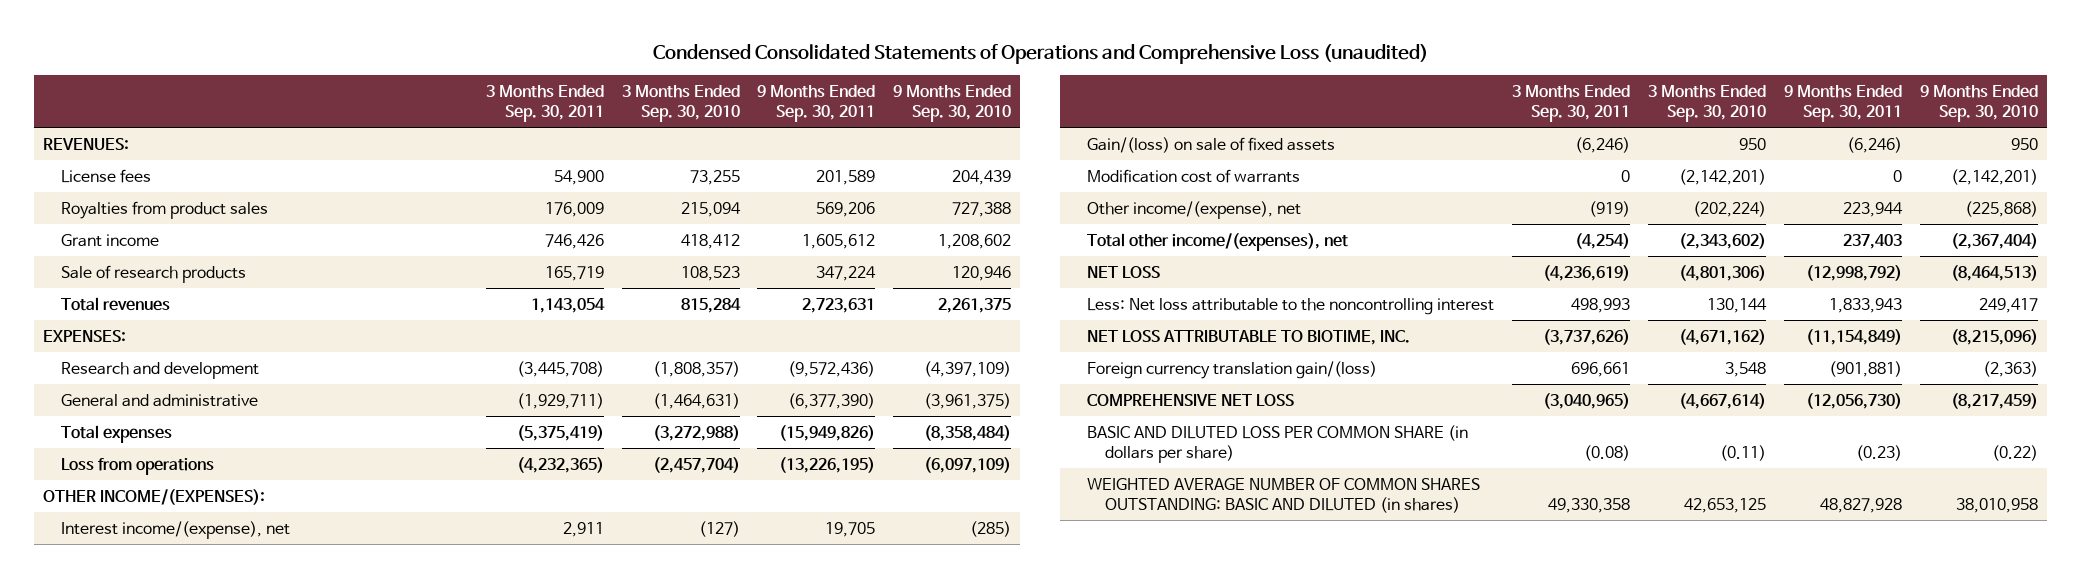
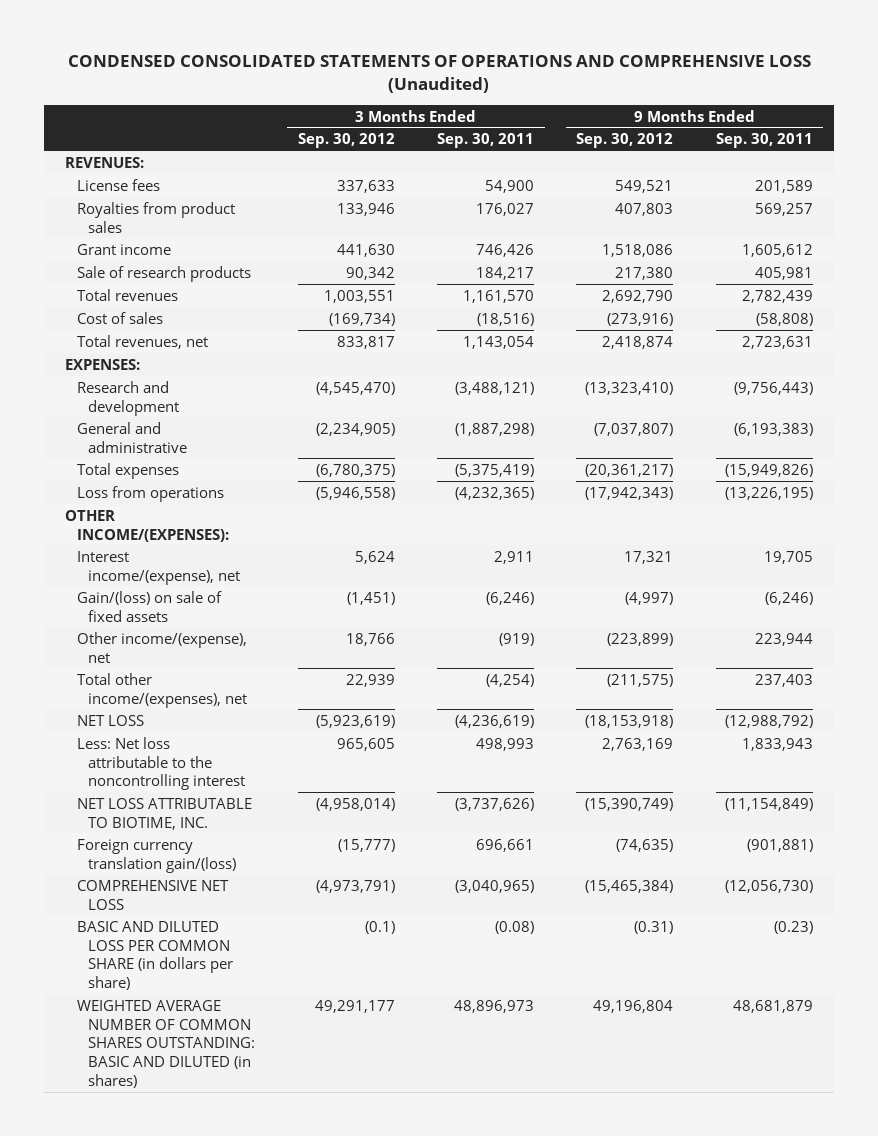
[653,43,1429,64] Condensed Consolidated Statements of Operations and Comprehensive Loss (unaudited) -> [67,55,811,94] CONDENSED CONSOLIDATED STATEMENTS OF OPERATIONS AND COMPREHENSIVE LOSS (Unaudited)
[621,84,740,122] 3 Months Ended Sep. 30, 2010 -> none
[893,84,1012,122] 9 Months Ended Sep. 30, 2010 -> none
none -> [297,133,395,149] Sep. 30, 2012
none -> [576,133,674,149] Sep. 30, 2012
[544,201,604,217] 176,009 -> [476,202,535,216] 176,027
[816,201,876,217] 569,206 -> [754,202,813,216] 569,257
[544,265,604,281] 165,719 -> [476,266,535,280] 184,217
[816,265,877,281] 347,224 -> [754,266,813,280] 405,981
[530,297,605,313] 1,143,054 -> [463,289,535,303] 1,161,570
[802,297,876,313] 2,723,631 -> [741,289,813,303] 2,782,439
none -> [76,311,163,324] Cost of sales
none -> [76,334,208,349] Total revenues, net
[516,360,604,377] (3,445,708) -> [455,381,535,395] (3,488,121)
[788,360,876,377] (9,572,436) -> [733,381,813,395] (9,756,443)
[516,392,604,409] (1,929,711) -> [455,422,535,436] (1,887,298)
[788,392,876,409] (6,377,390) -> [733,422,813,436] (6,193,383)
[1087,168,1301,183] Modification cost of warrants -> none
[1805,264,1902,281] (12,998,792) -> [724,714,813,728] (12,988,792)
[1547,497,1630,513] 49,330,358 -> [454,999,535,1013] 48,896,973
[1819,497,1902,513] 48,827,928 -> [732,999,813,1013] 48,681,879

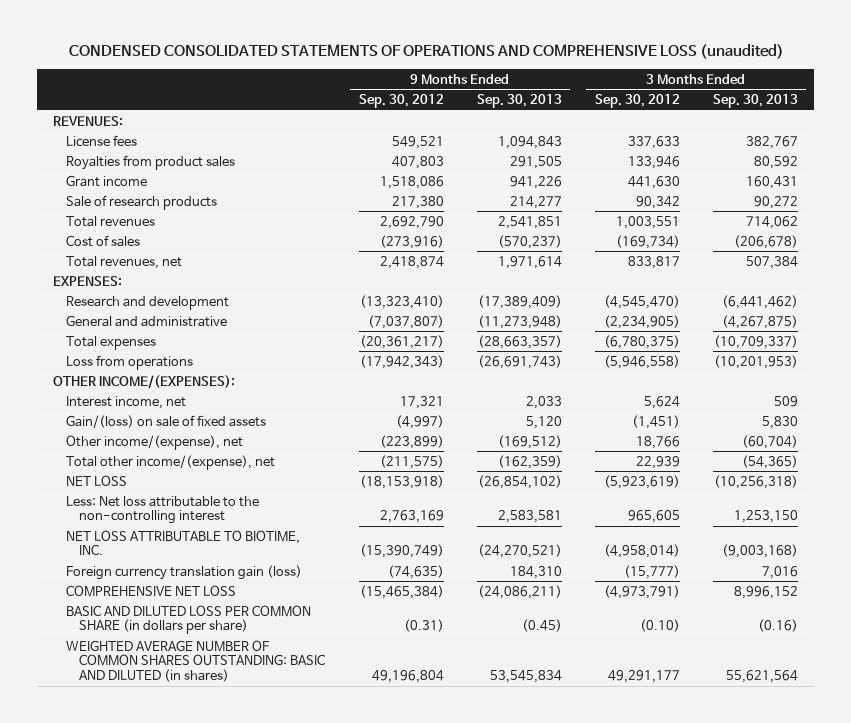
[67,55,811,94] CONDENSED CONSOLIDATED STATEMENTS OF OPERATIONS AND COMPREHENSIVE LOSS (Unaudited) -> [68,44,784,60] CONDENSED CONSOLIDATED STATEMENTS OF OPERATIONS AND COMPREHENSIVE LOSS (unaudited)
[437,133,535,149] Sep. 30, 2011 -> none
[715,133,813,149] Sep. 30, 2011 -> none
none -> [476,93,562,108] Sep. 30, 2013
none -> [712,93,798,108] Sep. 30, 2013
[76,550,241,585] Interest income/(expense), net -> [66,395,187,409] Interest income, net
[76,672,248,708] Total other income/(expenses), net -> [66,454,276,470] Total other income/(expense), net
[76,736,246,791] Less: Net loss attributable to the noncontrolling interest -> [66,495,260,525] Less: Net loss attributable to the non-controlling interest
[76,838,237,873] Foreign currency translation gain/(loss) -> [66,564,303,580] Foreign currency translation gain (loss)
[364,920,395,934] (0.1) -> [639,619,680,633] (0.10)

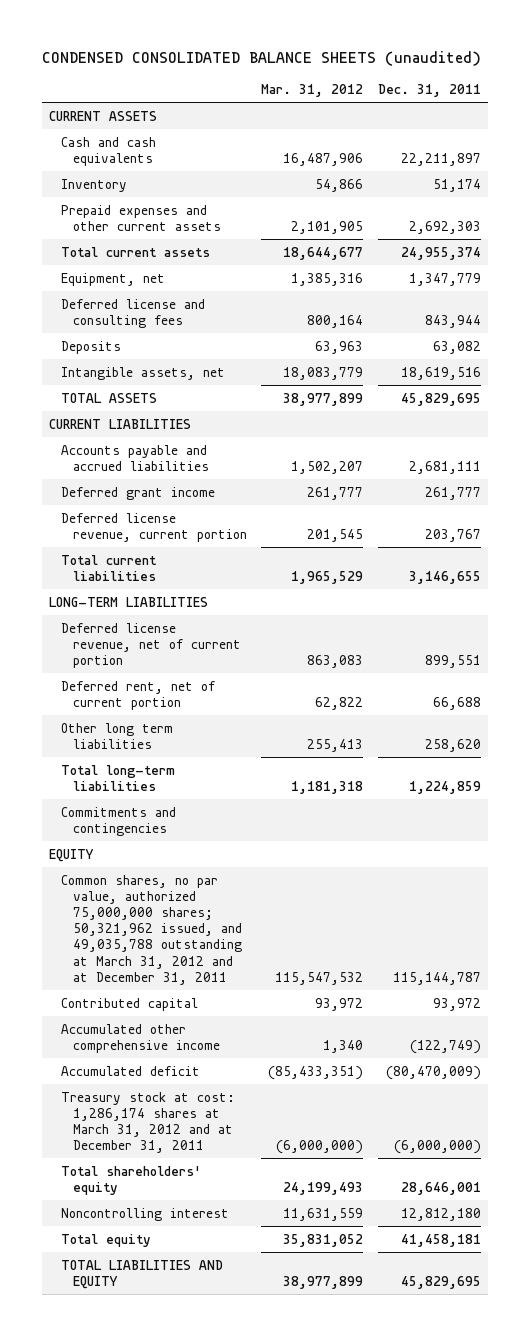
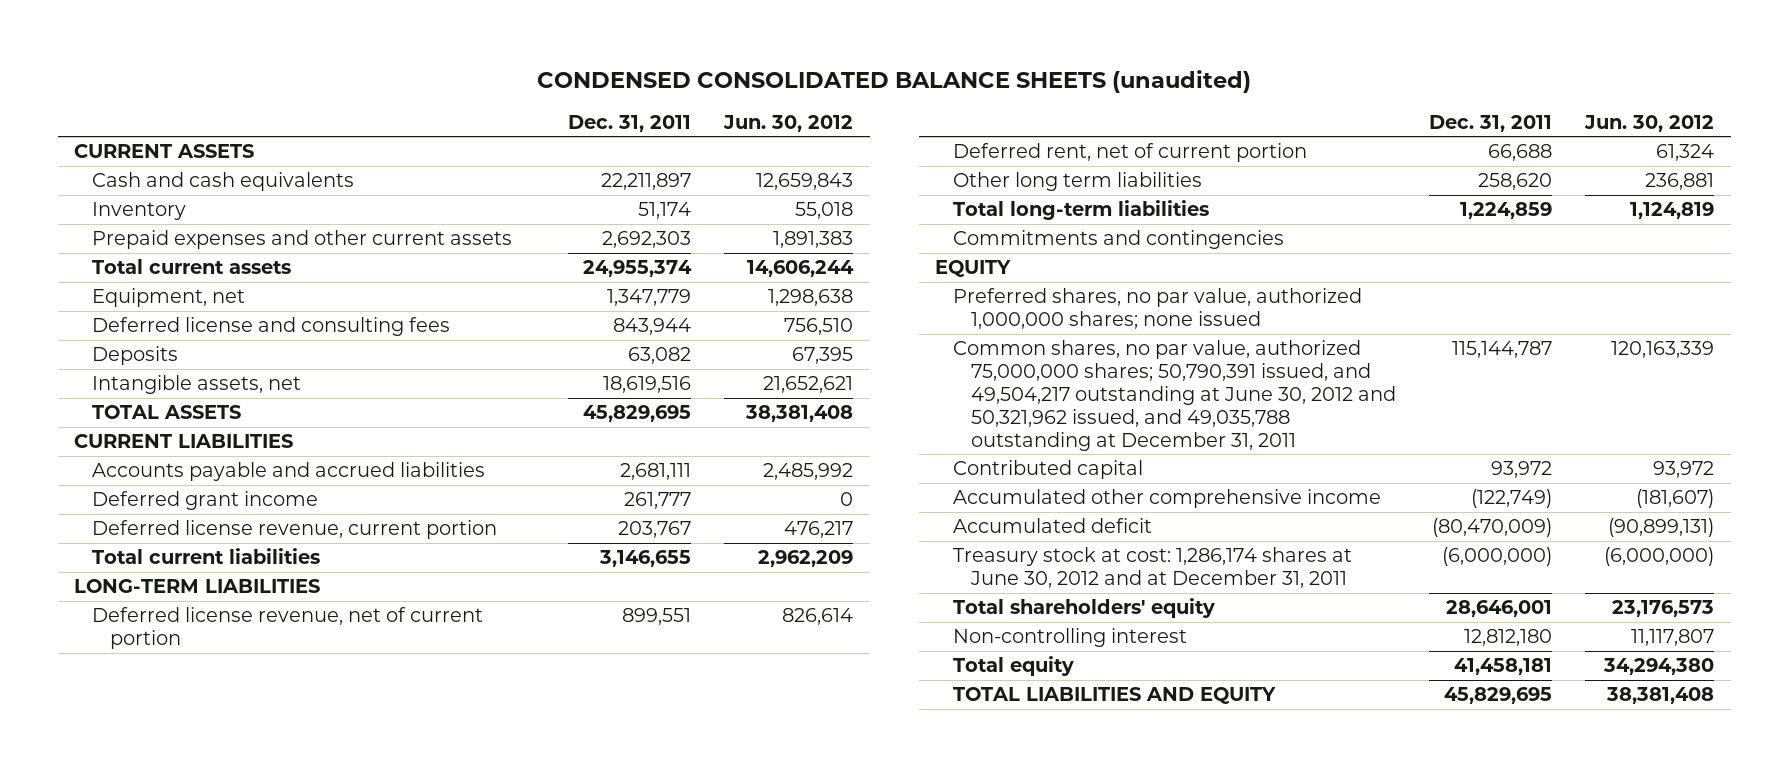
[261,83,364,97] Mar. 31, 2012 -> none
none -> [723,114,854,132] Jun. 30, 2012
none -> [952,288,1362,330] Preferred shares, no par value, authorized 1,000,000 shares; none issued
[61,874,243,985] Common shares, no par value, authorized 75,000,000 shares; 50,321,962 issued, and 49,035,788 outstanding at March 31, 2012 and at December 31, 2011 -> [952,340,1396,451] Common shares, no par value, authorized 75,000,000 shares; 50,790,391 issued, and 49,504,217 outstanding at June 30, 2012 and 50,321,962 issued, and 49,035,788 outstanding at December 31, 2011
[61,1091,236,1154] Treasury stock at cost: 1,286,174 shares at March 31, 2012 and at December 31, 2011 -> [952,547,1352,589] Treasury stock at cost: 1,286,174 shares at June 30, 2012 and at December 31, 2011
[61,1207,230,1221] Noncontrolling interest -> [952,628,1187,648] Non-controlling interest

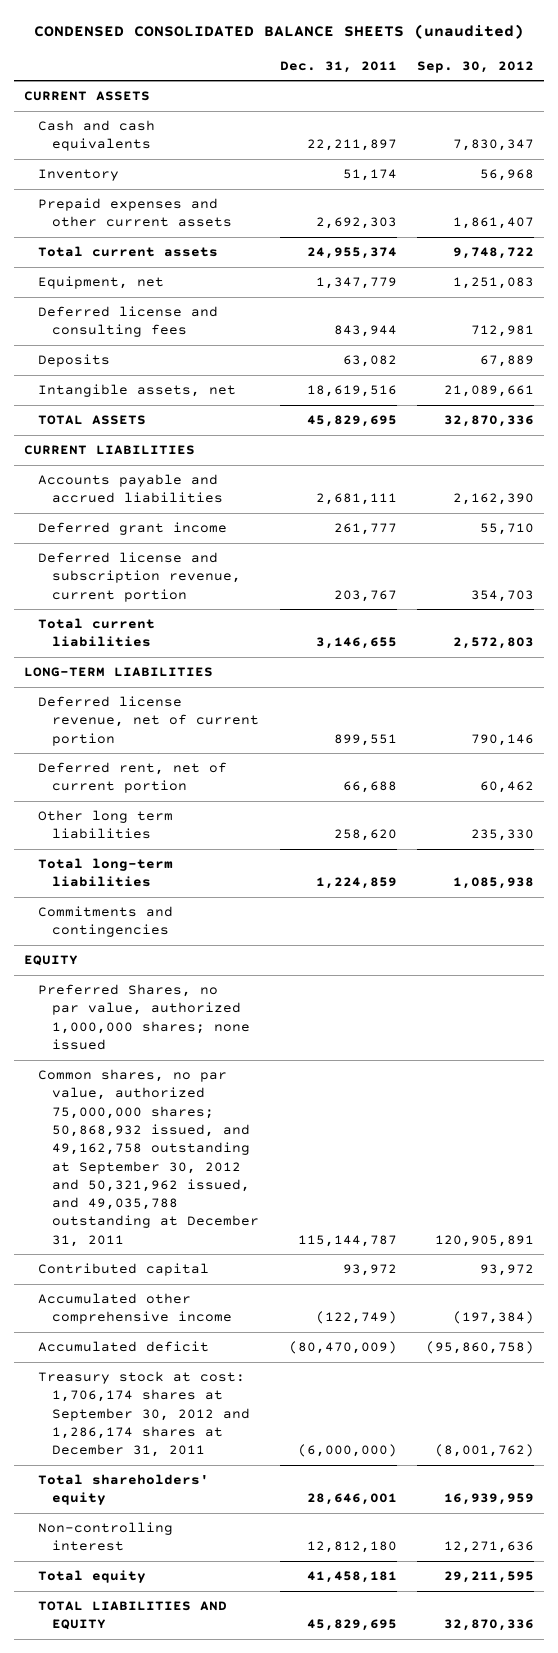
[723,114,854,132] Jun. 30, 2012 -> none
none -> [417,60,535,73] Sep. 30, 2012
[92,520,498,540] Deferred license revenue, current portion -> [38,552,242,602] Deferred license and subscription revenue, current portion
[952,288,1362,330] Preferred shares, no par value, authorized 1,000,000 shares; none issued -> [38,984,251,1050] Preferred Shares, no par value, authorized 1,000,000 shares; none issued
[952,340,1396,451] Common shares, no par value, authorized 75,000,000 shares; 50,790,391 issued, and 49,504,217 outstanding at June 30, 2012 and 50,321,962 issued, and 49,035,788 outstanding at December 31, 2011 -> [38,1069,260,1247] Common shares, no par value, authorized 75,000,000 shares; 50,868,932 issued, and 49,162,758 outstanding at September 30, 2012 and 50,321,962 issued, and 49,035,788 outstanding at December 31, 2011
[952,547,1352,589] Treasury stock at cost: 1,286,174 shares at June 30, 2012 and at December 31, 2011 -> [38,1371,251,1458] Treasury stock at cost: 1,706,174 shares at September 30, 2012 and 1,286,174 shares at December 31, 2011

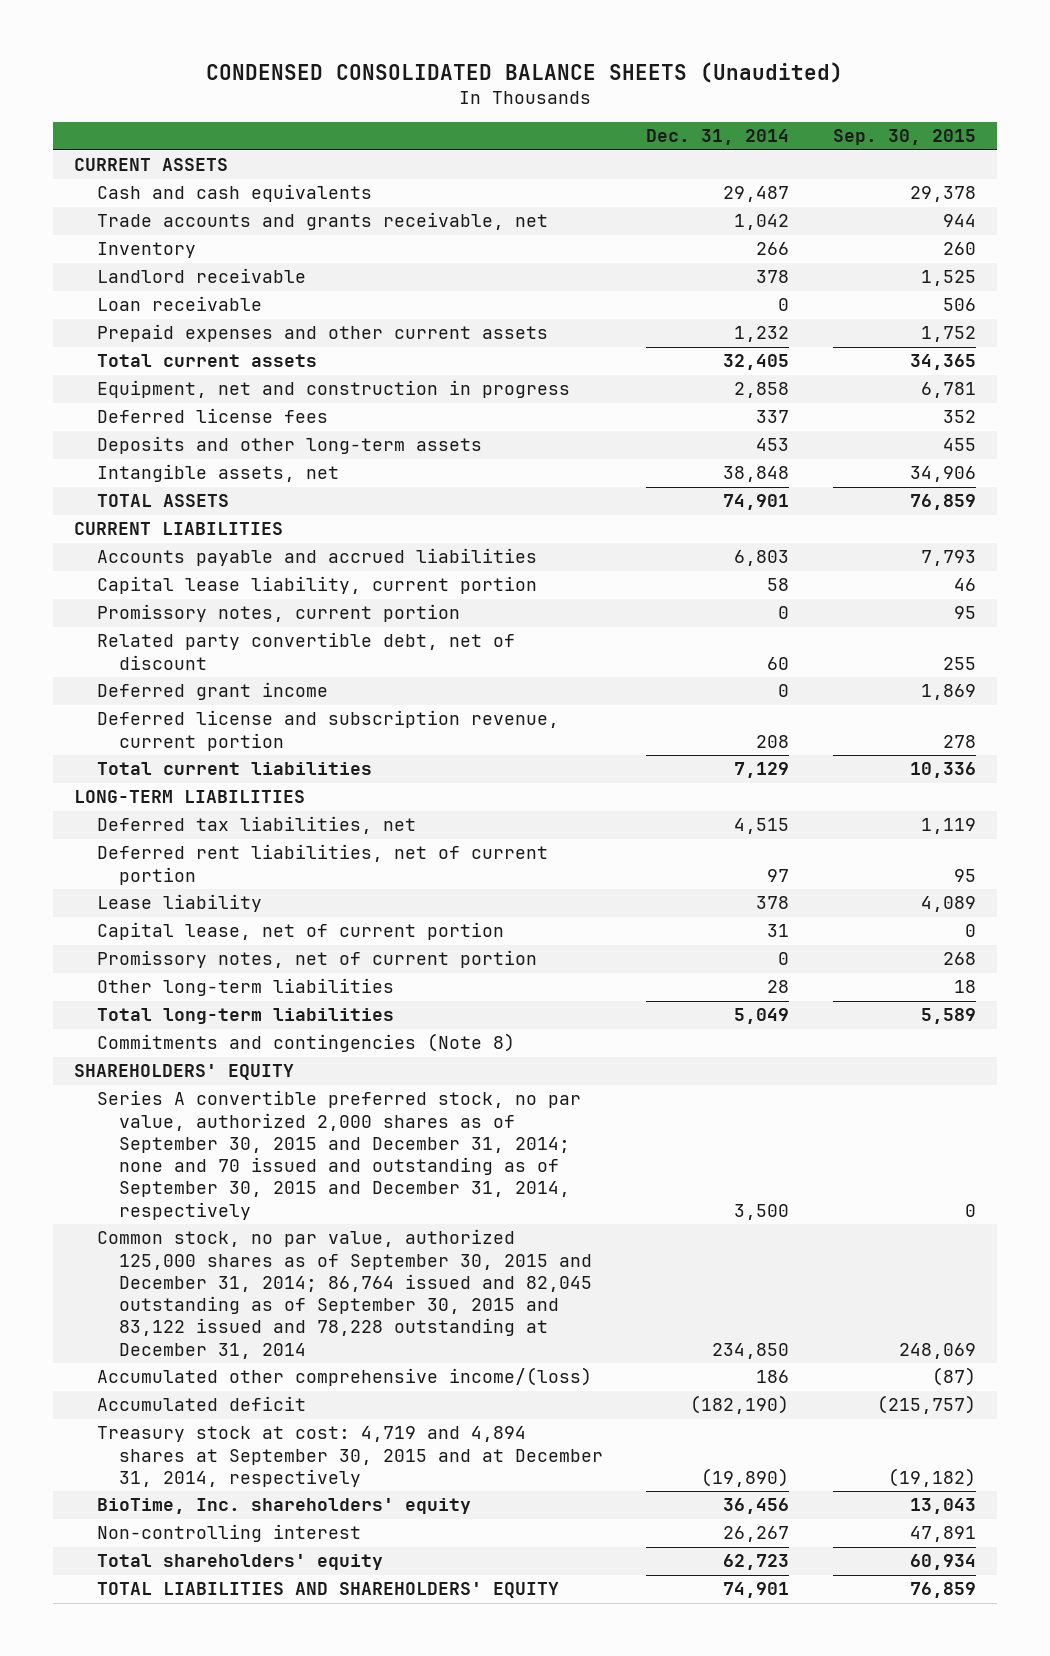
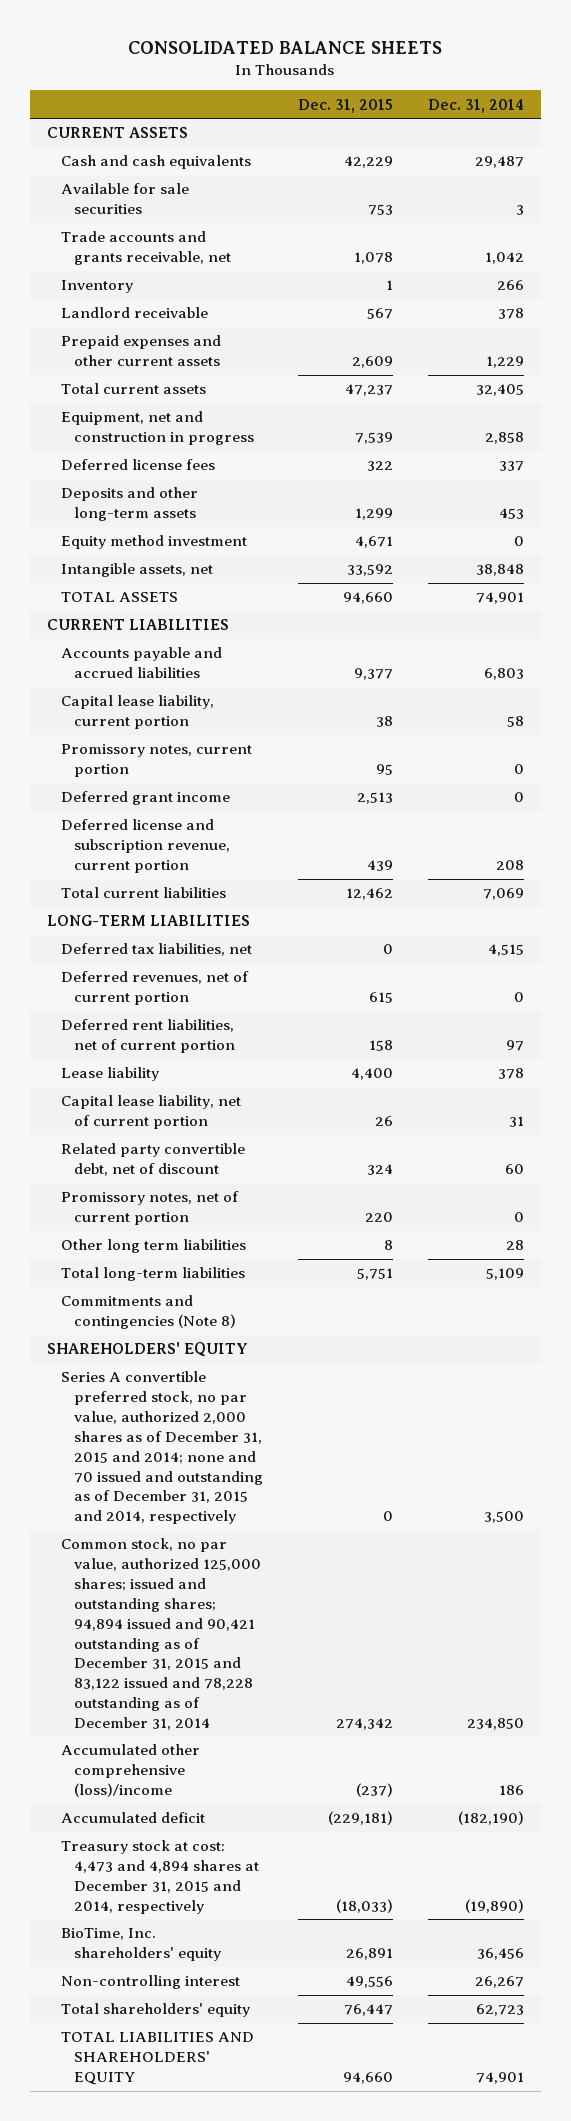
[206,62,844,84] CONDENSED CONSOLIDATED BALANCE SHEETS (Unaudited) -> [128,40,443,54] CONSOLIDATED BALANCE SHEETS
[832,129,976,146] Sep. 30, 2015 -> none
none -> [298,98,394,113] Dec. 31, 2015
none -> [60,183,189,215] Available for sale securities
[96,296,262,312] Loan receivable -> none
[734,326,790,343] 1,232 -> [485,356,524,369] 1,229
none -> [60,535,247,550] Equity method investment
[734,762,790,779] 7,129 -> [482,888,524,901] 7,069
none -> [60,971,249,1006] Deferred revenues, net of current portion
[96,922,504,941] Capital lease, net of current portion -> [60,1095,241,1130] Capital lease liability, net of current portion
[96,632,515,670] Related party convertible debt, net of discount -> [60,1143,245,1177] Related party convertible debt, net of discount
[96,978,394,997] Other long-term liabilities -> [60,1239,246,1254] Other long term liabilities
[734,1008,790,1025] 5,049 -> [485,1268,524,1281] 5,109
[96,1090,581,1220] Series A convertible preferred stock, no par value, authorized 2,000 shares as of September 30, 2015 and December 31, 2014; none and 70 issued and outstanding as of September 30, 2015 and December 31, 2014, respectively -> [60,1371,264,1525] Series A convertible preferred stock, no par value, authorized 2,000 shares as of December 31, 2015 and 2014; none and 70 issued and outstanding as of December 31, 2015 and 2014, respectively
[96,1229,592,1359] Common stock, no par value, authorized 125,000 shares as of September 30, 2015 and December 31, 2014; 86,764 issued and 82,045 outstanding as of September 30, 2015 and 83,122 issued and 78,228 outstanding at December 31, 2014 -> [60,1538,262,1730] Common stock, no par value, authorized 125,000 shares; issued and outstanding shares; 94,894 issued and 90,421 outstanding as of December 31, 2015 and 83,122 issued and 78,228 outstanding as of December 31, 2014
[96,1367,592,1387] Accumulated other comprehensive income/(loss) -> [60,1744,200,1797] Accumulated other comprehensive (loss)/income
[96,1426,603,1487] Treasury stock at cost: 4,719 and 4,894 shares at September 30, 2015 and at December 31, 2014, respectively -> [60,1840,260,1914] Treasury stock at cost: 4,473 and 4,894 shares at December 31, 2015 and 2014, respectively

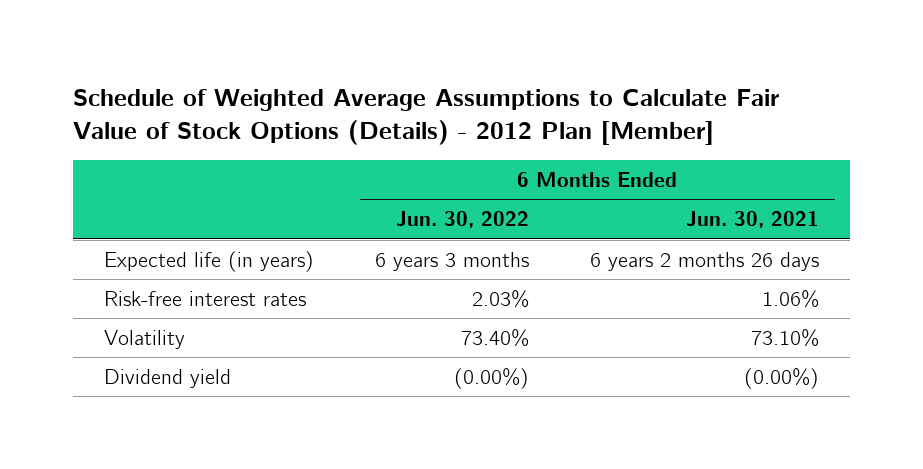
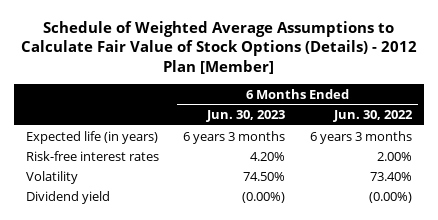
[686,211,820,229] Jun. 30, 2021 -> none
none -> [206,110,286,123] Jun. 30, 2023
[472,289,530,308] 2.03% -> [376,151,412,161] 2.00%

